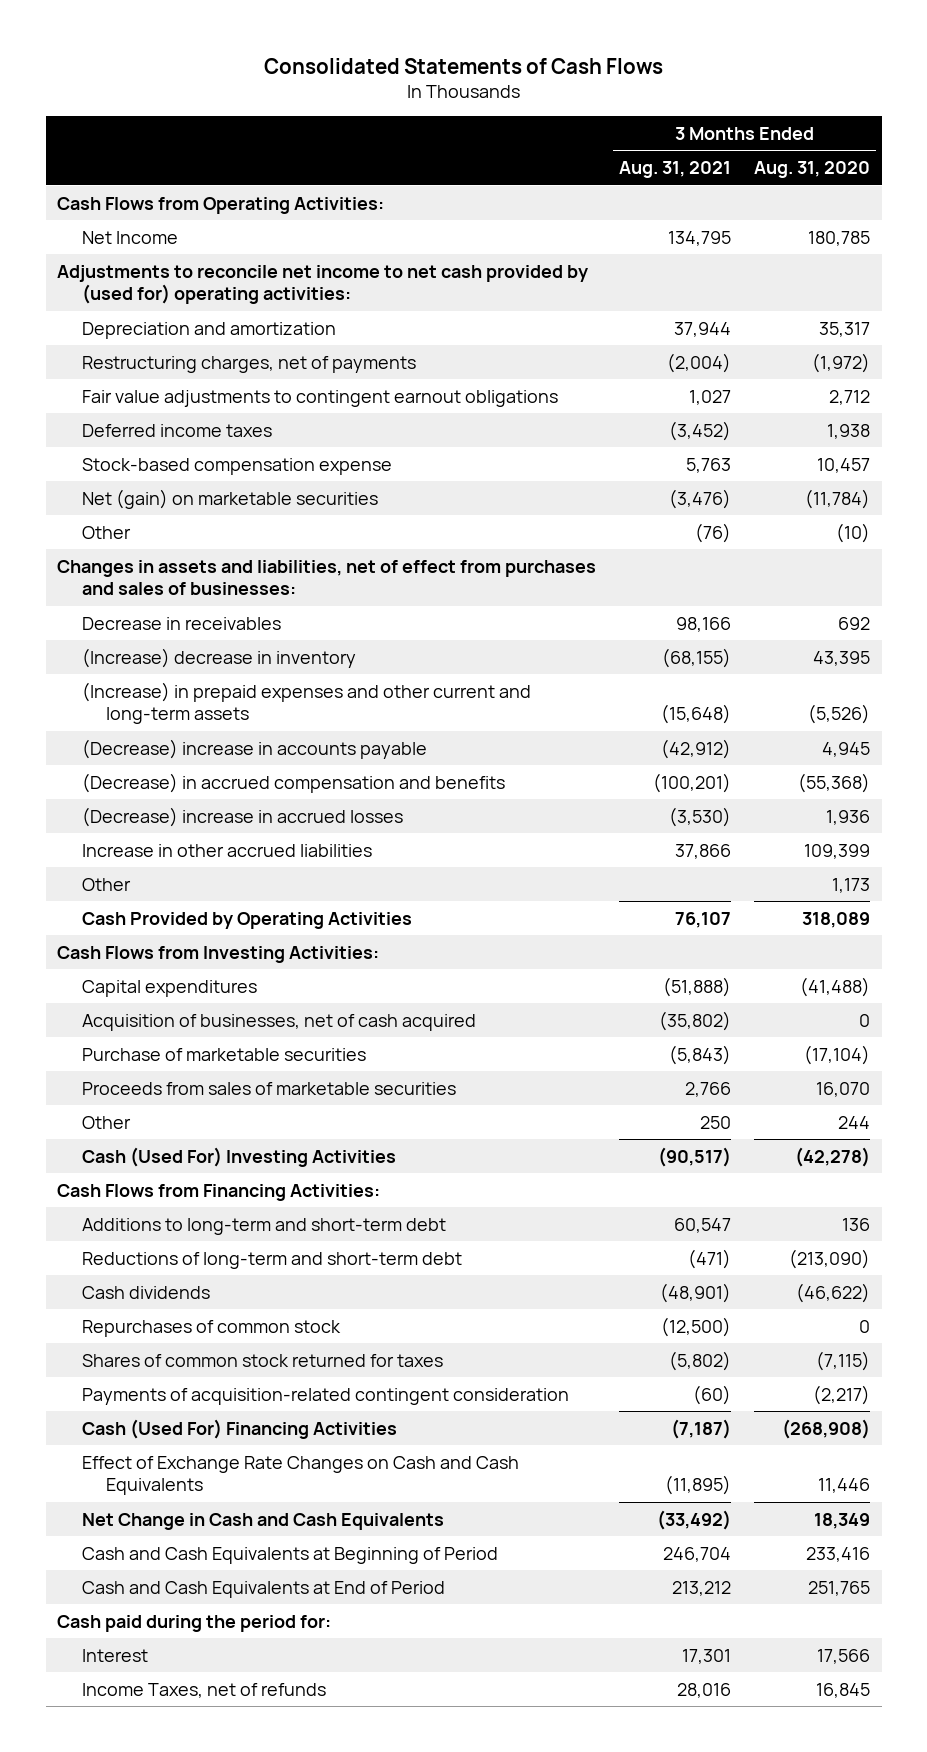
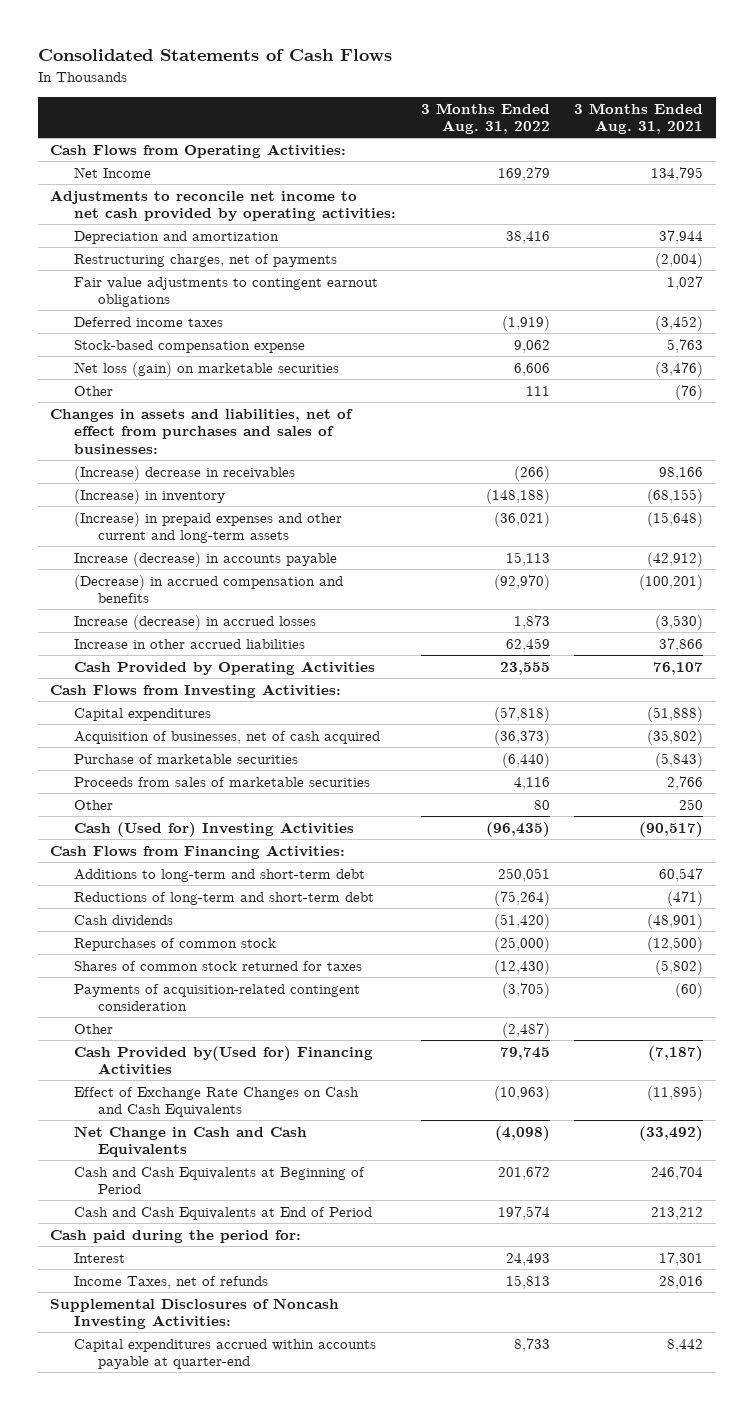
[754,161,871,179] Aug. 31, 2020 -> none
none -> [420,102,550,135] 3 Months Ended Aug. 31, 2022
[57,264,589,304] Adjustments to reconcile net income to net cash provided by (used for) operating activities: -> [50,189,397,222] Adjustments to reconcile net income to net cash provided by operating activities:
[81,488,378,509] Net (gain) on marketable securities -> [74,361,340,377] Net loss (gain) on marketable securities
[81,616,281,630] Decrease in receivables -> [74,465,296,481] (Increase) decrease in receivables
[81,647,356,668] (Increase) decrease in inventory -> [74,488,226,504] (Increase) in inventory
[81,738,427,759] (Decrease) increase in accounts payable -> [74,551,338,567] Increase (decrease) in accounts payable
[81,806,403,827] (Decrease) increase in accrued losses -> [74,614,317,630] Increase (decrease) in accrued losses
[81,1146,396,1167] Cash (Used For) Investing Activities -> [74,821,355,837] Cash (Used for) Investing Activities
[81,877,131,891] Other -> [74,1023,114,1034] Other
[81,1418,397,1439] Cash (Used For) Financing Activities -> [74,1045,374,1076] Cash Provided by(Used for) Financing Activities
none -> [50,1297,340,1330] Supplemental Disclosures of Noncash Investing Activities:
none -> [74,1338,377,1370] Capital expenditures accrued within accounts payable at quarter-end

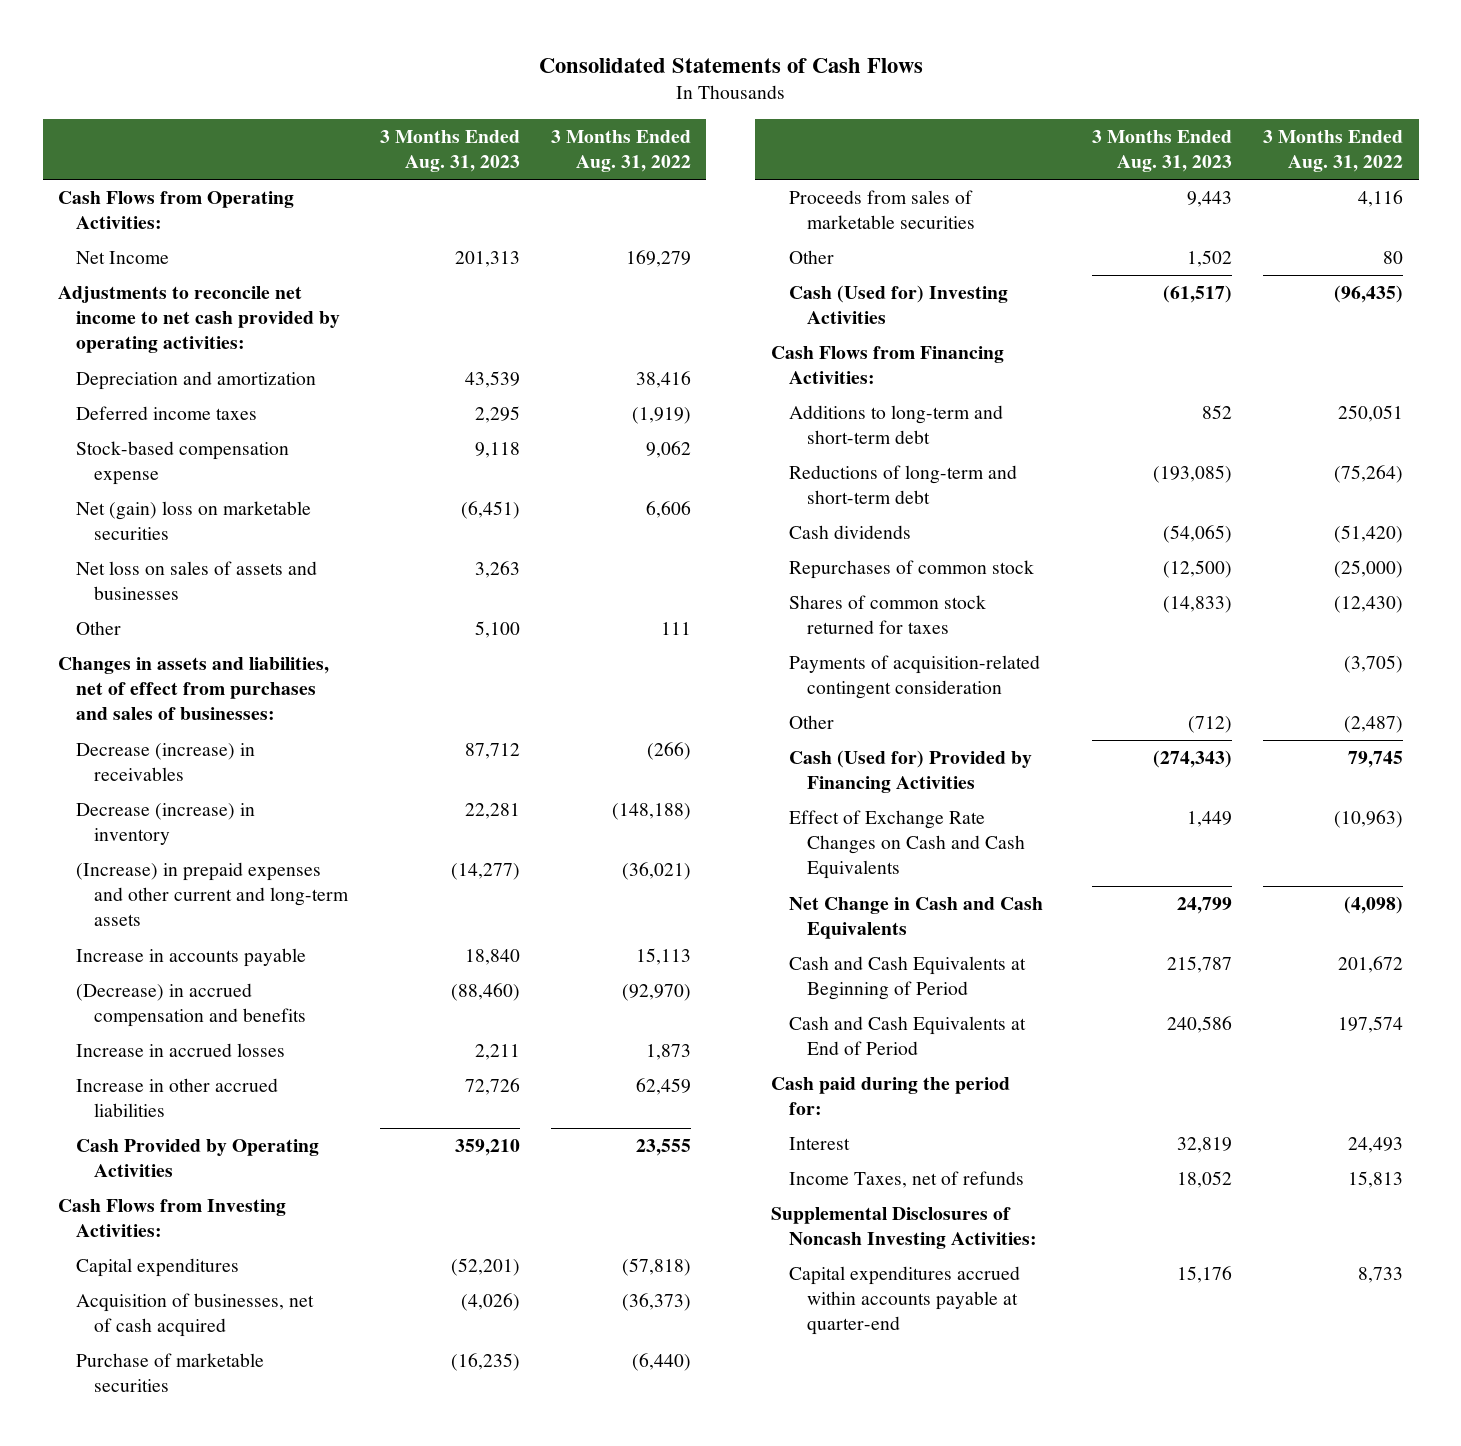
[574,102,704,135] 3 Months Ended Aug. 31, 2021 -> none
none -> [379,130,520,173] 3 Months Ended Aug. 31, 2023
[74,253,338,267] Restructuring charges, net of payments -> none
[74,276,379,308] Fair value adjustments to contingent earnout obligations -> none
[74,361,340,377] Net loss (gain) on marketable securities -> [76,501,312,541] Net (gain) loss on marketable securities
none -> [76,561,318,601] Net loss on sales of assets and businesses
[74,465,296,481] (Increase) decrease in receivables -> [76,743,256,782] Decrease (increase) in receivables
[74,488,226,504] (Increase) in inventory -> [76,803,256,846] Decrease (increase) in inventory
[74,551,338,567] Increase (decrease) in accounts payable -> [76,948,307,968] Increase in accounts payable
[74,614,317,630] Increase (decrease) in accrued losses -> [76,1043,286,1058] Increase in accrued losses
[74,1045,374,1076] Cash Provided by(Used for) Financing Activities -> [788,750,1032,794] Cash (Used for) Provided by Financing Activities

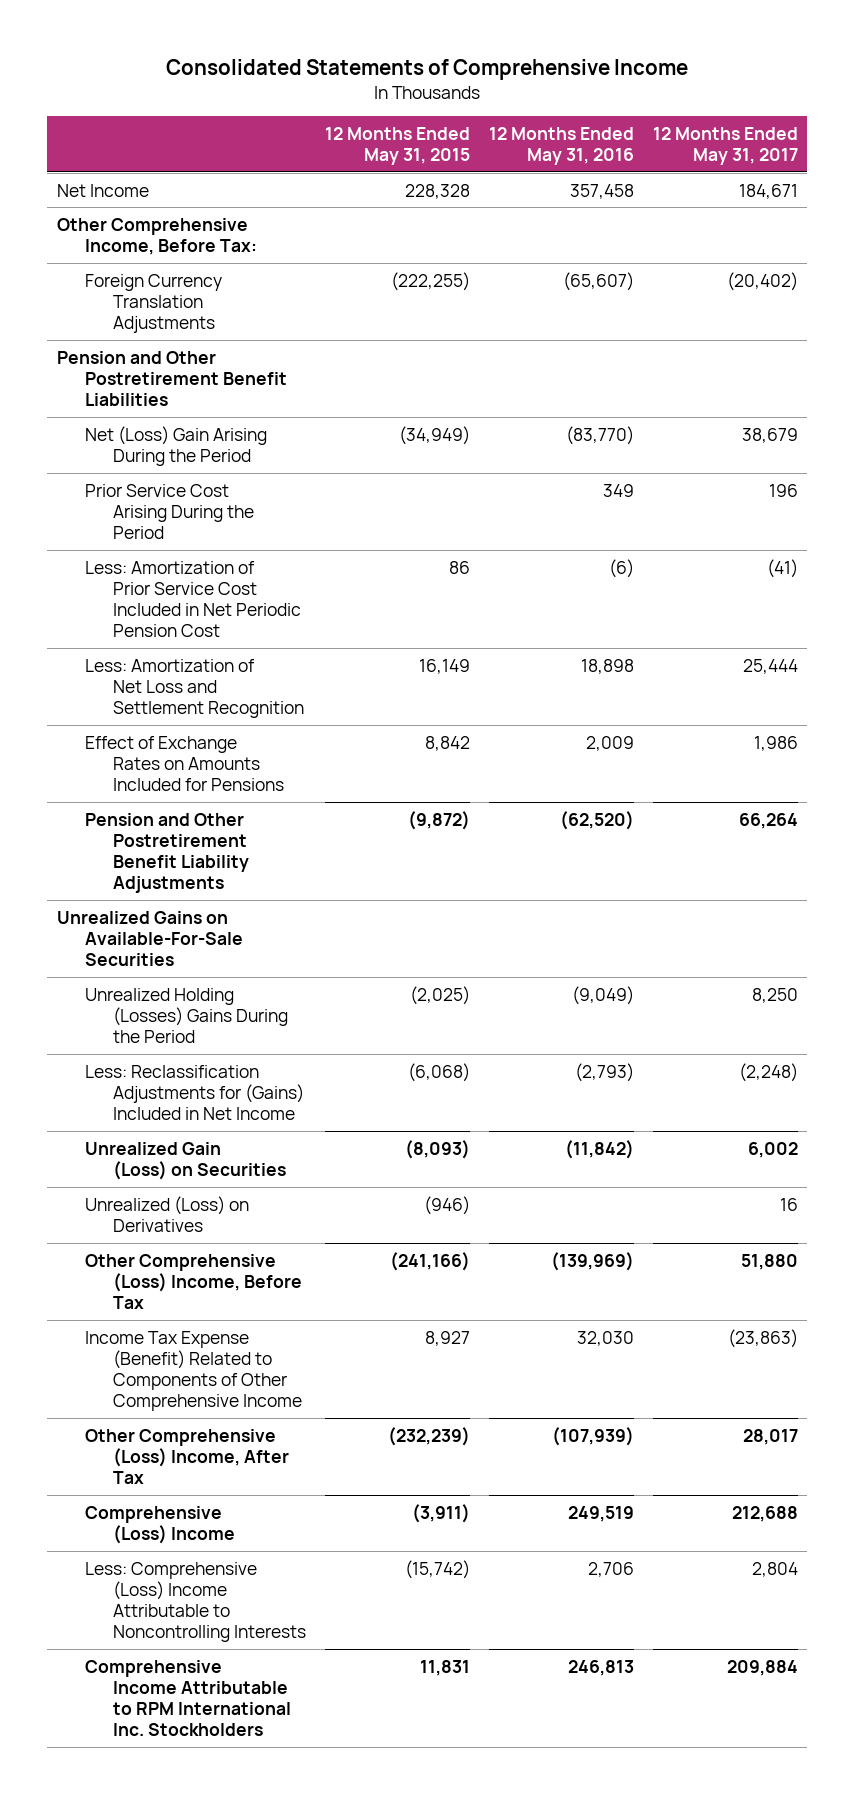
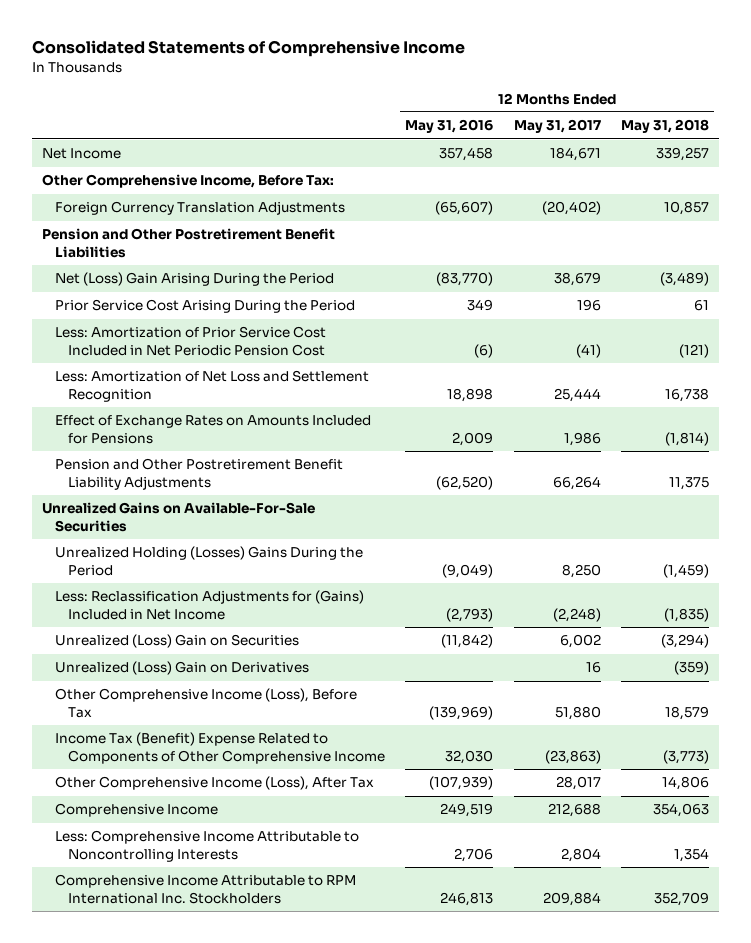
[324,127,470,166] 12 Months Ended May 31, 2015 -> none
none -> [621,119,710,134] May 31, 2018
[84,1141,286,1180] Unrealized Gain (Loss) on Securities -> [54,634,299,649] Unrealized (Loss) Gain on Securities
[84,1195,249,1232] Unrealized (Loss) on Derivatives -> [54,661,309,676] Unrealized (Loss) Gain on Derivatives
[84,1253,302,1309] Other Comprehensive (Loss) Income, Before Tax -> [54,688,357,718] Other Comprehensive Income (Loss), Before Tax
[84,1330,302,1411] Income Tax Expense (Benefit) Related to Components of Other Comprehensive Income -> [54,732,385,764] Income Tax (Benefit) Expense Related to Components of Other Comprehensive Income
[84,1428,289,1484] Other Comprehensive (Loss) Income, After Tax -> [54,776,374,791] Other Comprehensive Income (Loss), After Tax
[84,1505,235,1544] Comprehensive (Loss) Income -> [54,803,218,818] Comprehensive Income
[84,1561,306,1642] Less: Comprehensive (Loss) Income Attributable to Noncontrolling Interests -> [54,830,359,862] Less: Comprehensive Income Attributable to Noncontrolling Interests

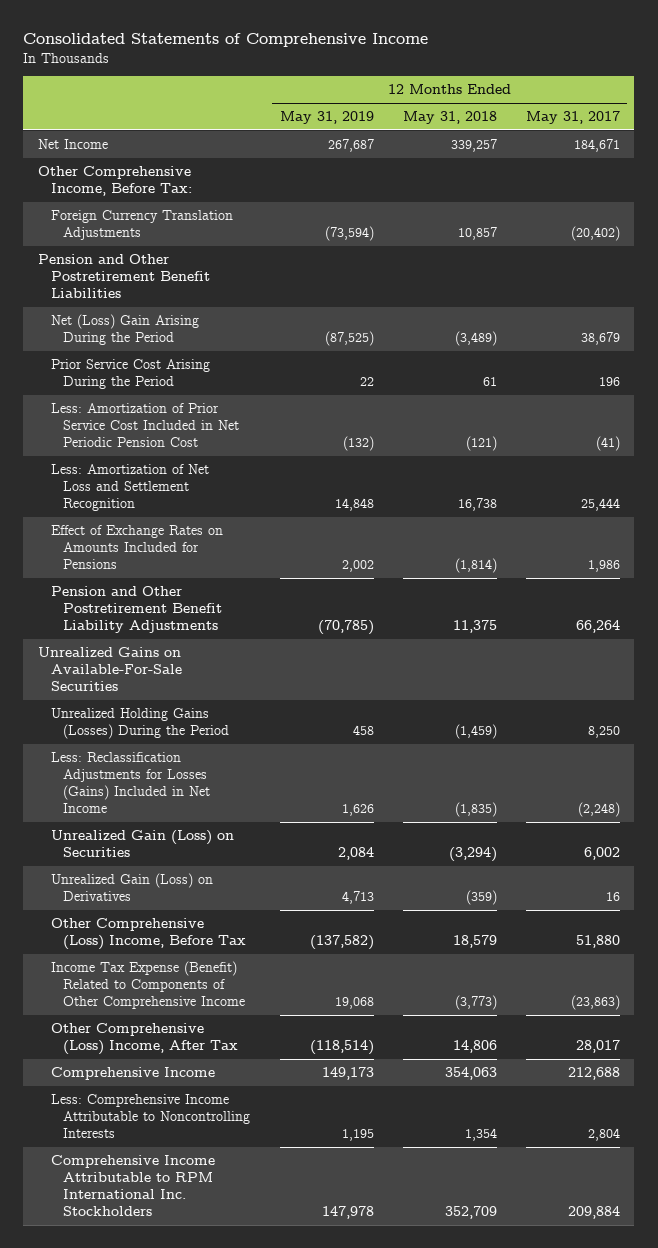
[405,119,494,134] May 31, 2016 -> none
none -> [279,111,374,125] May 31, 2019
[54,546,363,576] Unrealized Holding (Losses) Gains During the Period -> [50,708,230,740] Unrealized Holding Gains (Losses) During the Period
[54,590,364,620] Less: Reclassification Adjustments for (Gains) Included in Net Income -> [50,752,211,813] Less: Reclassification Adjustments for Losses (Gains) Included in Net Income
[54,634,299,649] Unrealized (Loss) Gain on Securities -> [50,830,234,858] Unrealized Gain (Loss) on Securities
[54,661,309,676] Unrealized (Loss) Gain on Derivatives -> [50,873,213,902] Unrealized Gain (Loss) on Derivatives
[54,688,357,718] Other Comprehensive Income (Loss), Before Tax -> [50,918,247,951] Other Comprehensive (Loss) Income, Before Tax
[54,732,385,764] Income Tax (Benefit) Expense Related to Components of Other Comprehensive Income -> [50,961,246,1009] Income Tax Expense (Benefit) Related to Components of Other Comprehensive Income
[54,776,374,791] Other Comprehensive Income (Loss), After Tax -> [50,1023,239,1056] Other Comprehensive (Loss) Income, After Tax

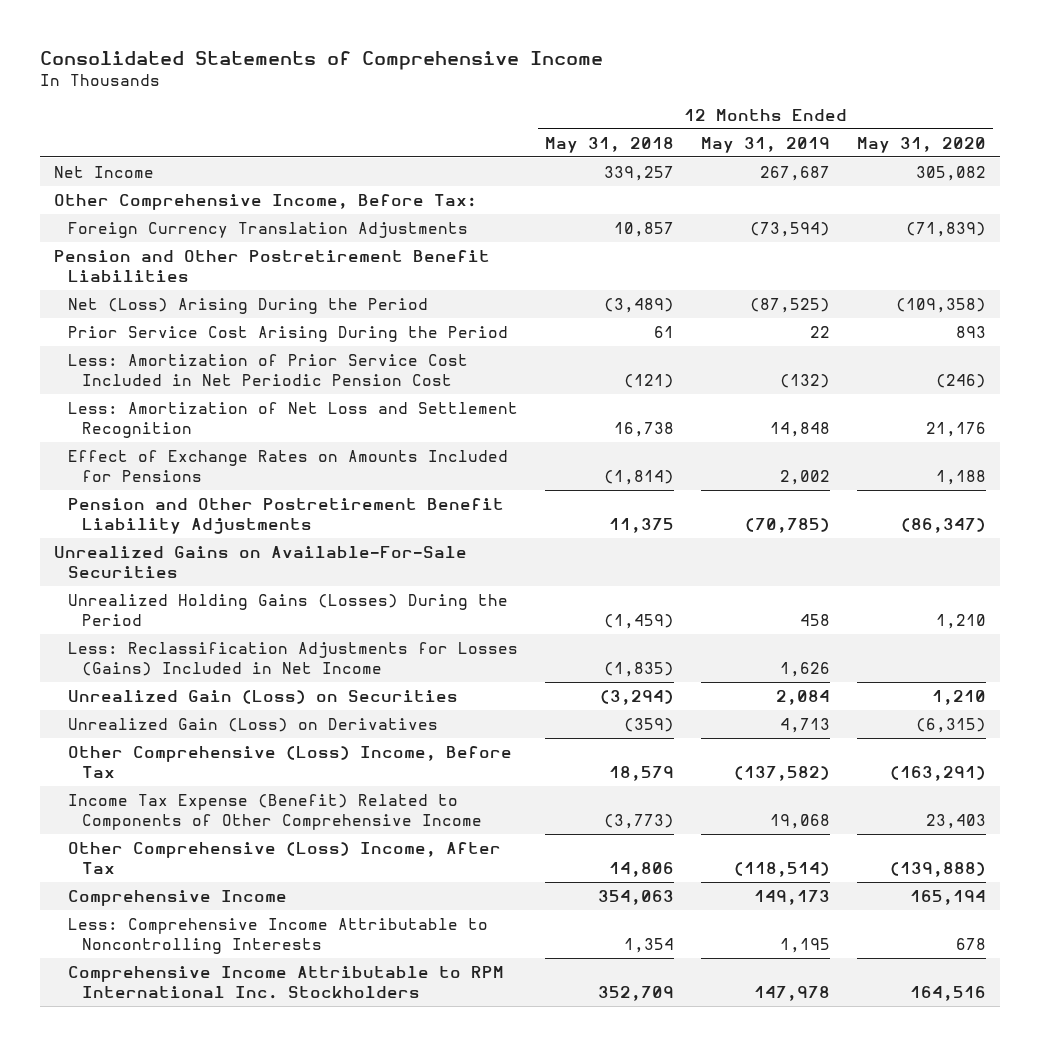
[525,111,620,125] May 31, 2017 -> none
none -> [857,136,987,153] May 31, 2020
[50,314,199,346] Net (Loss) Gain Arising During the Period -> [67,297,428,314] Net (Loss) Arising During the Period

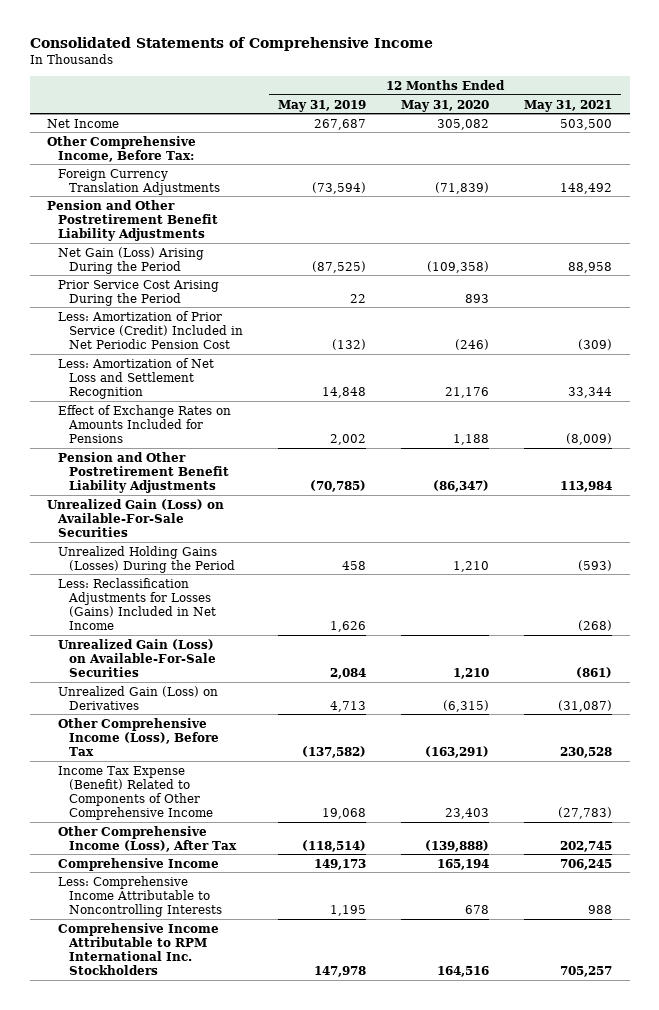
[544,136,674,153] May 31, 2018 -> none
none -> [524,99,613,112] May 31, 2021
[53,249,490,282] Pension and Other Postretirement Benefit Liabilities -> [47,199,218,241] Pension and Other Postretirement Benefit Liability Adjustments
[67,297,428,314] Net (Loss) Arising During the Period -> [57,246,204,274] Net Gain (Loss) Arising During the Period
[67,353,468,386] Less: Amortization of Prior Service Cost Included in Net Periodic Pension Cost -> [57,310,243,349] Less: Amortization of Prior Service (Credit) Included in Net Periodic Pension Cost
[53,545,467,578] Unrealized Gains on Available-For-Sale Securities -> [47,498,225,537] Unrealized Gain (Loss) on Available-For-Sale Securities
[67,689,458,704] Unrealized Gain (Loss) on Securities -> [57,638,216,677] Unrealized Gain (Loss) on Available-For-Sale Securities
[67,745,512,778] Other Comprehensive (Loss) Income, Before Tax -> [57,717,219,756] Other Comprehensive Income (Loss), Before Tax
[67,841,501,874] Other Comprehensive (Loss) Income, After Tax -> [57,825,237,852] Other Comprehensive Income (Loss), After Tax

